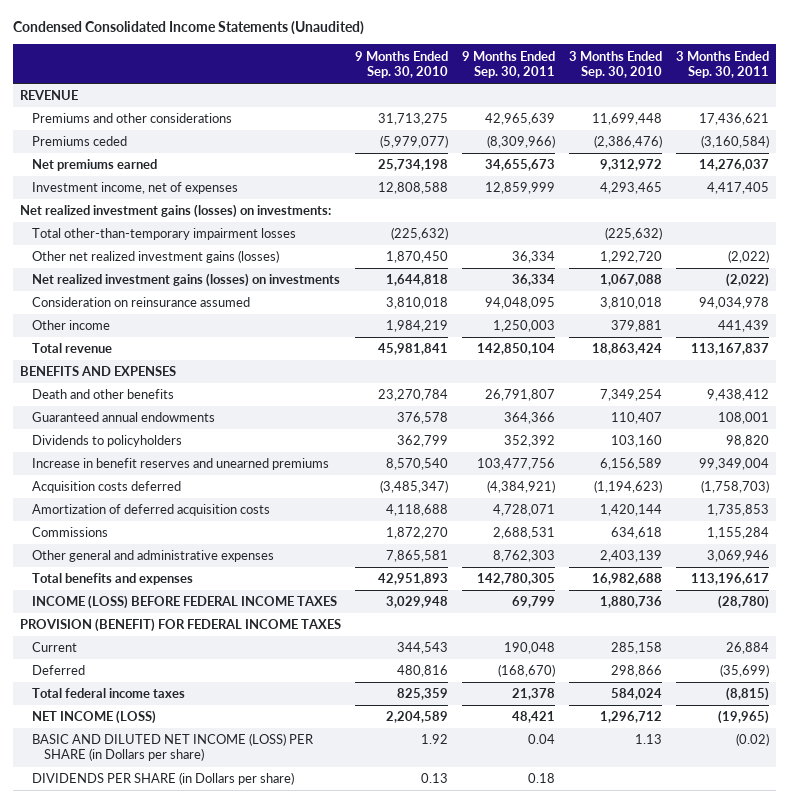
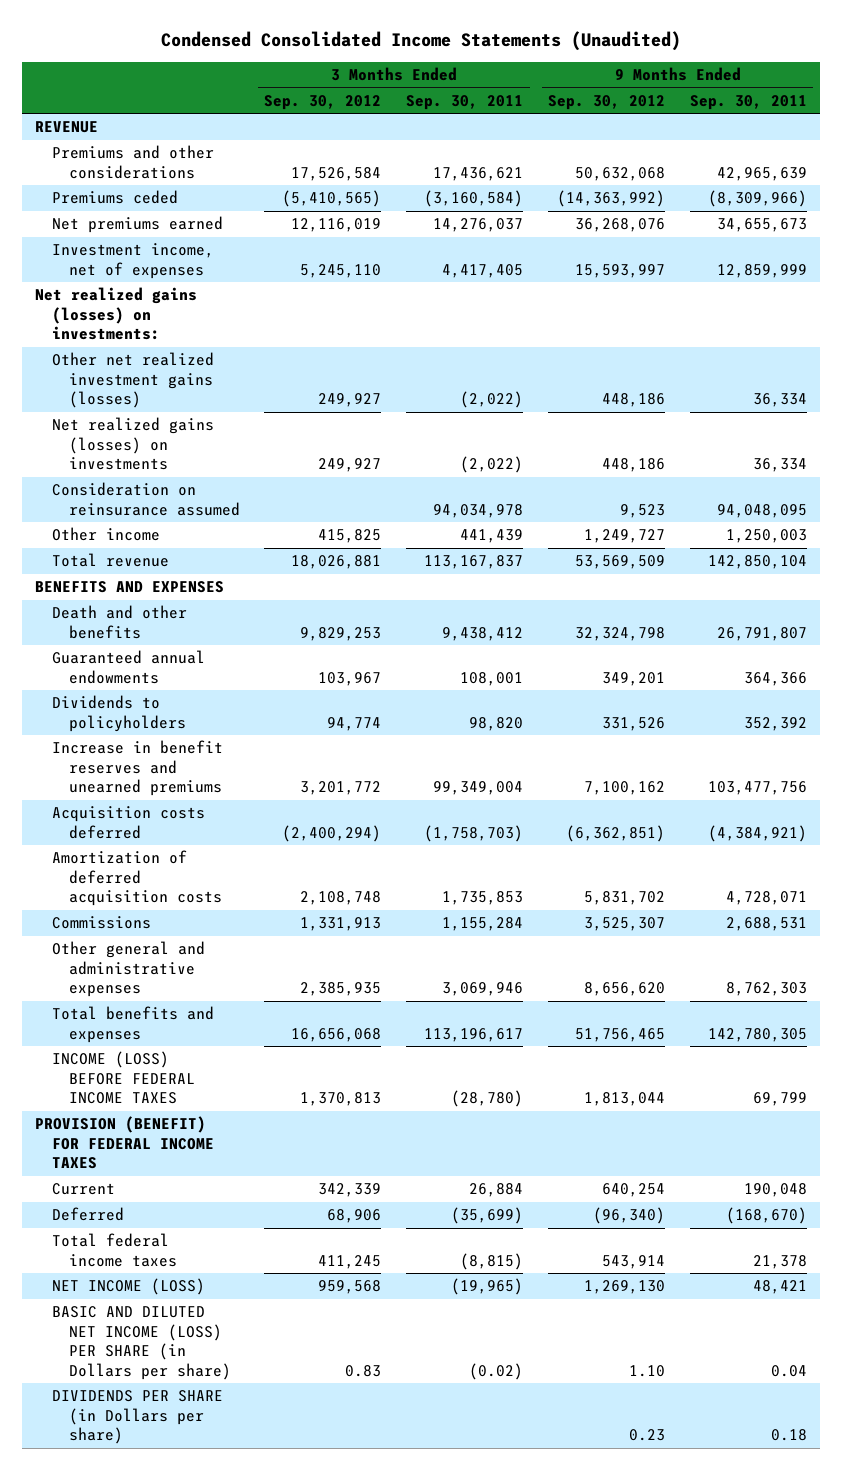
[354,50,448,78] 9 Months Ended Sep. 30, 2010 -> none
[568,50,662,78] 3 Months Ended Sep. 30, 2010 -> none
none -> [264,94,382,110] Sep. 30, 2012
none -> [548,94,666,110] Sep. 30, 2012
[32,228,297,241] Total other-than-temporary impairment losses -> none
[19,204,331,219] Net realized investment gains (losses) on investments: -> [34,287,197,341] Net realized gains (losses) on investments:
[32,273,341,288] Net realized investment gains (losses) on investments -> [51,417,214,471] Net realized gains (losses) on investments

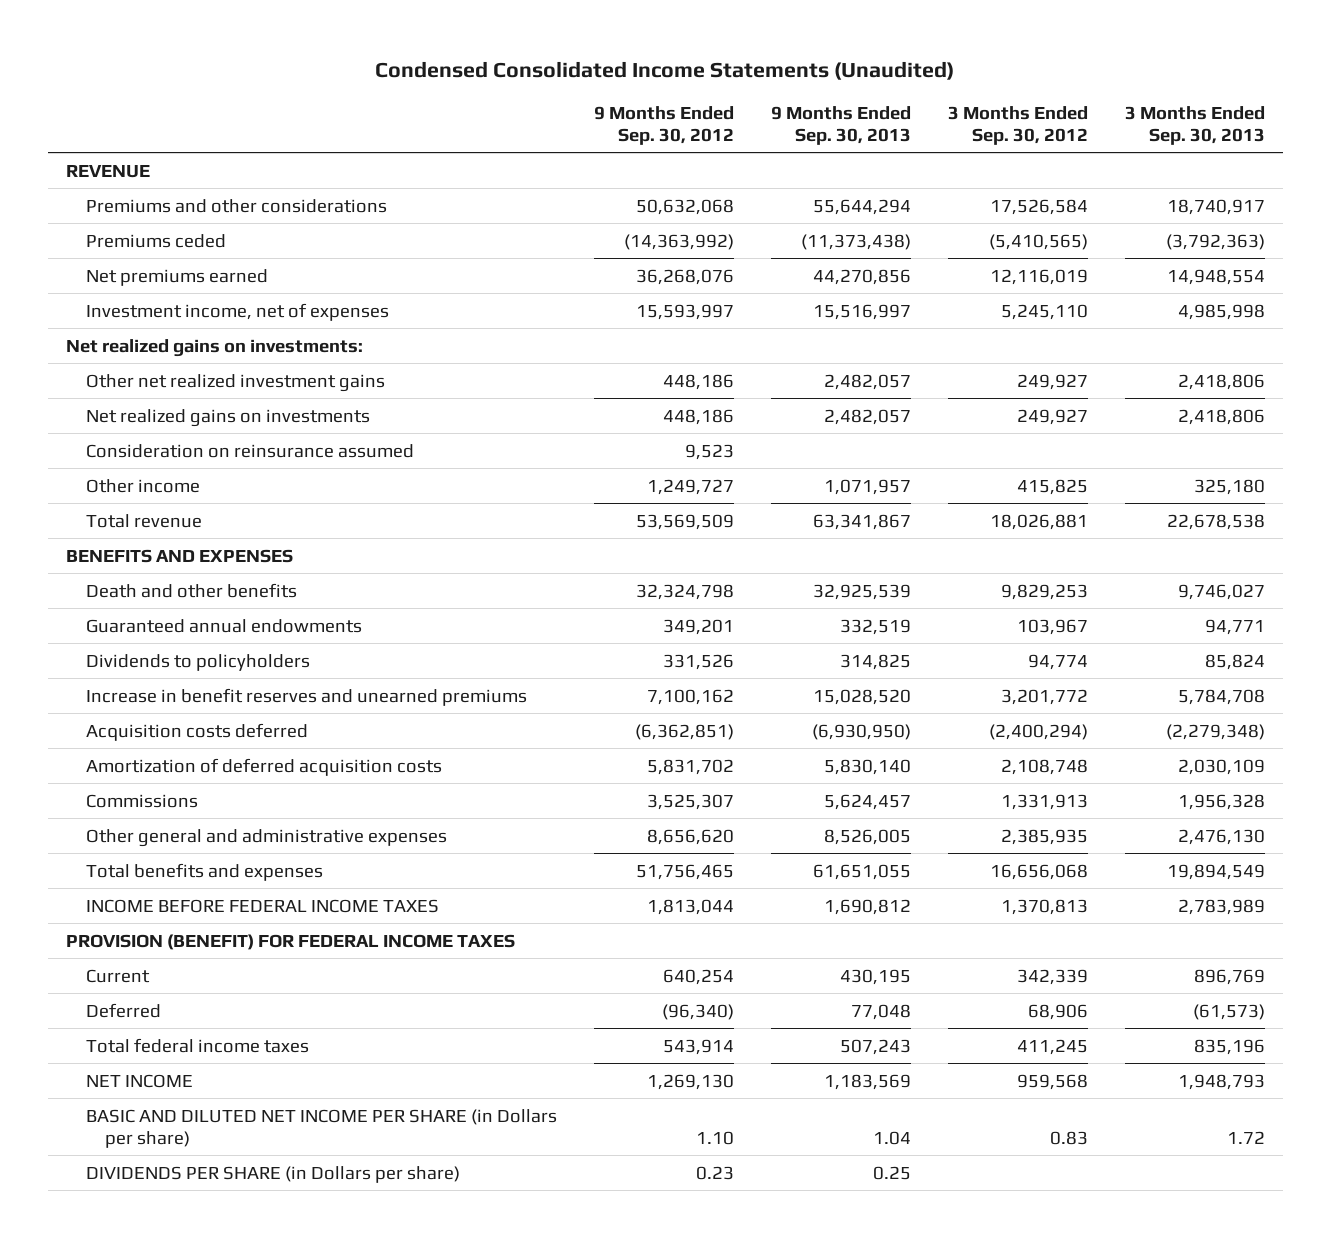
[406,94,524,110] Sep. 30, 2011 -> none
[690,94,808,110] Sep. 30, 2011 -> none
none -> [770,105,911,145] 9 Months Ended Sep. 30, 2013
none -> [1124,105,1265,145] 3 Months Ended Sep. 30, 2013
[34,287,197,341] Net realized gains (losses) on investments: -> [66,338,364,357] Net realized gains on investments:
[51,352,214,409] Other net realized investment gains (losses) -> [85,373,385,392] Other net realized investment gains
[51,417,214,471] Net realized gains (losses) on investments -> [85,408,370,427] Net realized gains on investments
[51,1051,195,1105] INCOME (LOSS) BEFORE FEDERAL INCOME TAXES -> [85,898,439,913] INCOME BEFORE FEDERAL INCOME TAXES
[51,1278,205,1296] NET INCOME (LOSS) -> [85,1073,193,1088] NET INCOME
[51,1306,231,1381] BASIC AND DILUTED NET INCOME (LOSS) PER SHARE (in Dollars per share) -> [85,1108,557,1148] BASIC AND DILUTED NET INCOME PER SHARE (in Dollars per share)

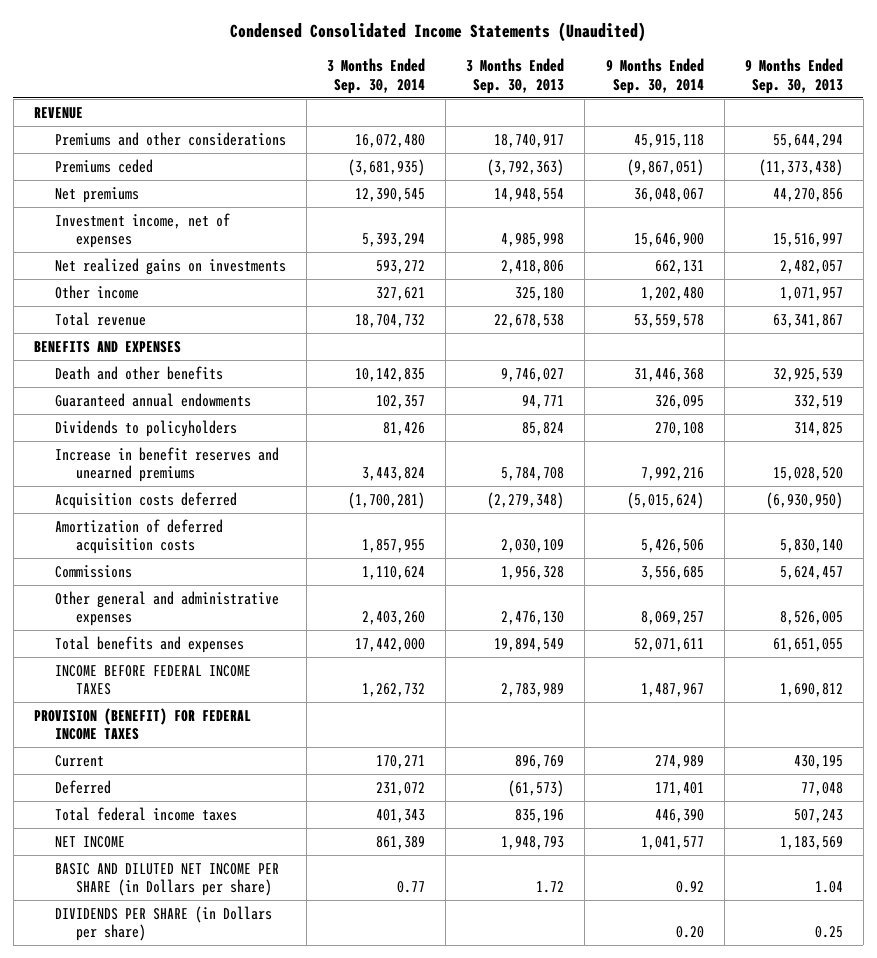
[593,105,734,145] 9 Months Ended Sep. 30, 2012 -> none
[947,105,1088,145] 3 Months Ended Sep. 30, 2012 -> none
none -> [327,57,426,94] 3 Months Ended Sep. 30, 2014
none -> [605,57,704,94] 9 Months Ended Sep. 30, 2014
[85,268,268,286] Net premiums earned -> [54,186,139,203] Net premiums
[66,338,364,357] Net realized gains on investments: -> none
[85,373,385,392] Other net realized investment gains -> none
[85,443,414,458] Consideration on reinsurance assumed -> none

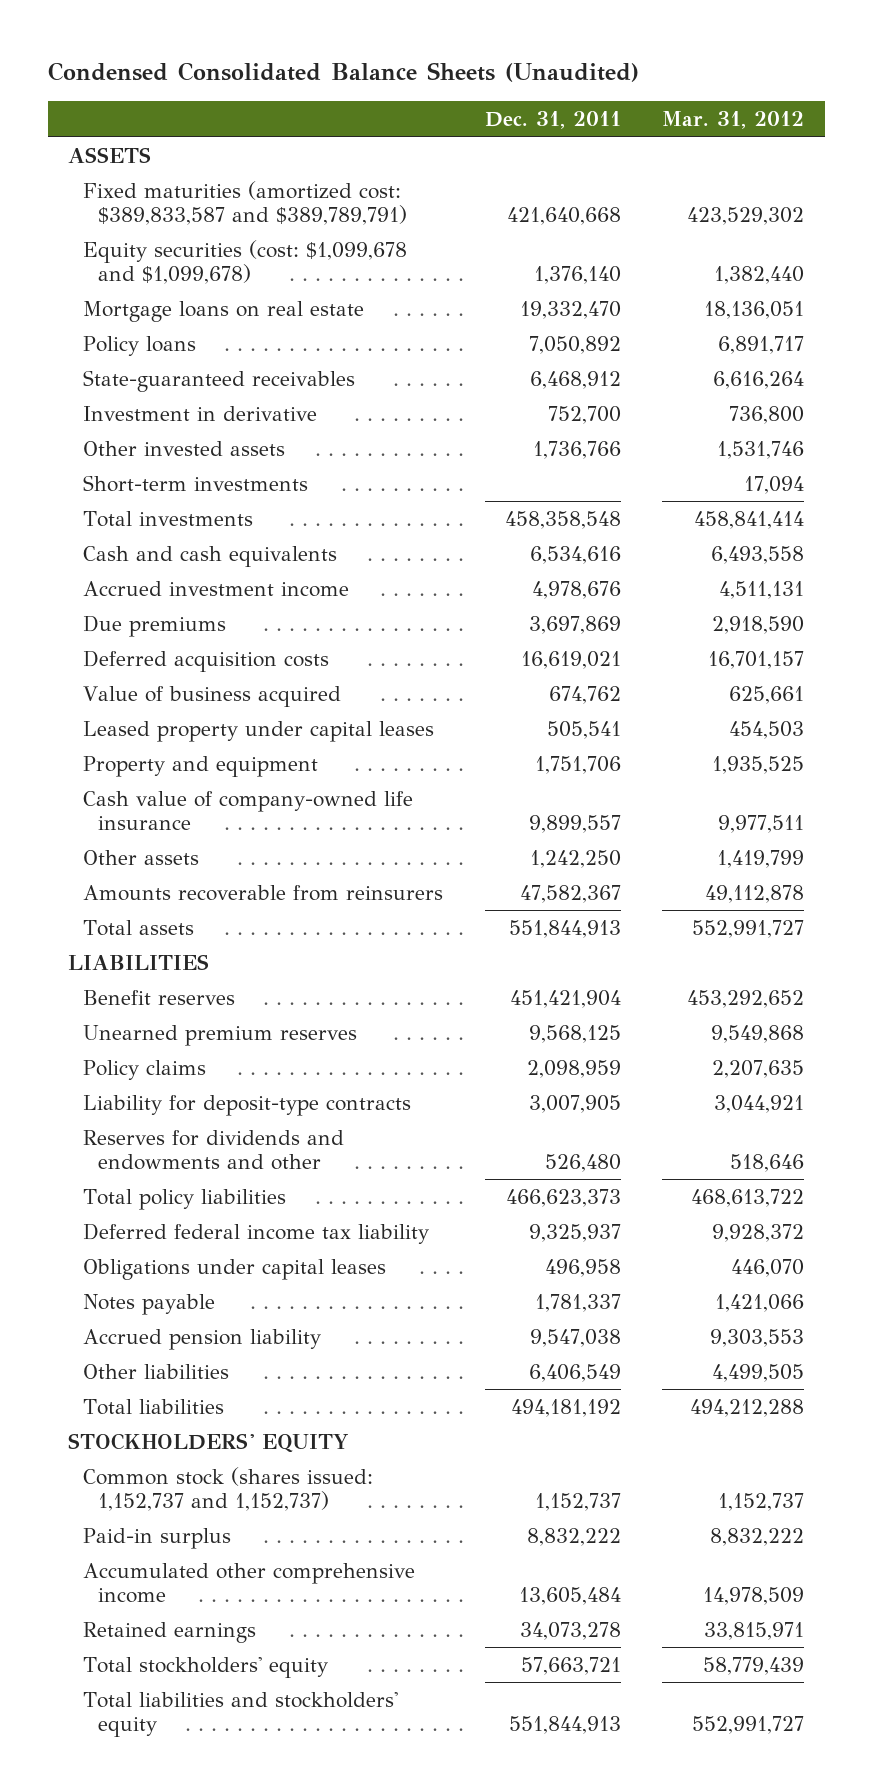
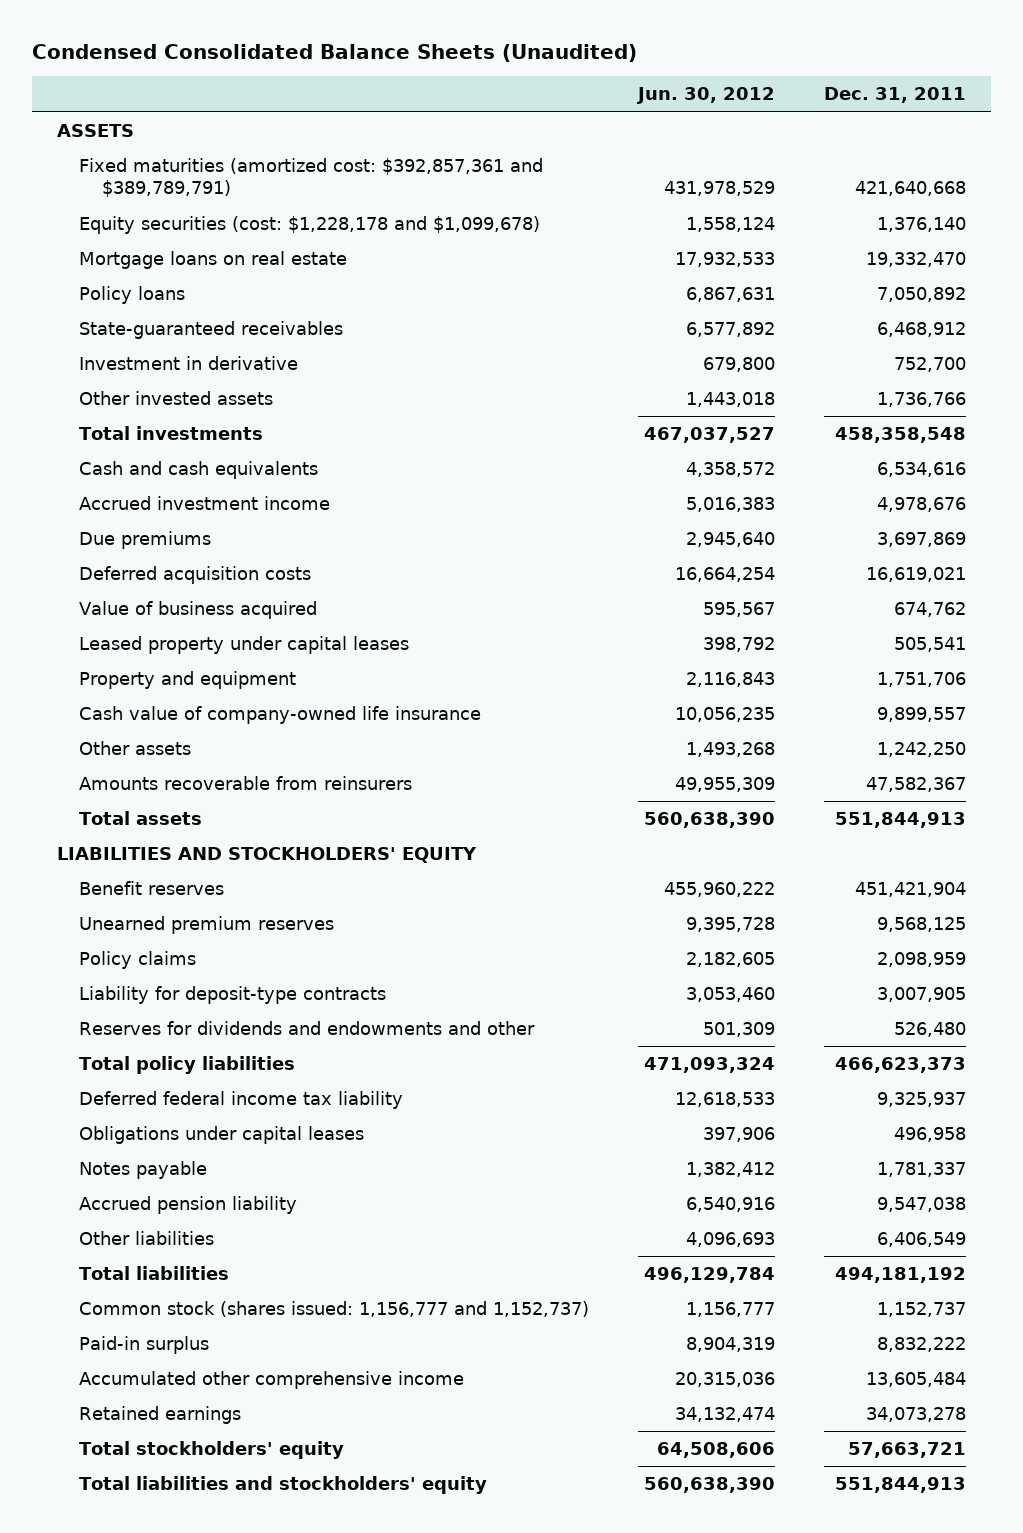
[662,111,805,130] Mar. 31, 2012 -> none
none -> [636,87,776,105] Jun. 30, 2012
[83,180,408,226] Fixed maturities (amortized cost: $389,833,587 and $389,789,791) -> [79,158,544,198] Fixed maturities (amortized cost: $392,857,361 and $389,789,791)
[83,239,408,285] Equity securities (cost: $1,099,678 and $1,099,678) -> [79,216,541,235] Equity securities (cost: $1,228,178 and $1,099,678)
[83,474,309,492] Short-term investments -> none
[68,953,210,970] LIABILITIES -> none
none -> [56,847,477,864] LIABILITIES AND STOCKHOLDERS' EQUITY
[68,1432,349,1453] STOCKHOLDERS' EQUITY -> none
[83,1466,374,1512] Common stock (shares issued: 1,152,737 and 1,152,737) -> [79,1301,590,1318] Common stock (shares issued: 1,156,777 and 1,152,737)

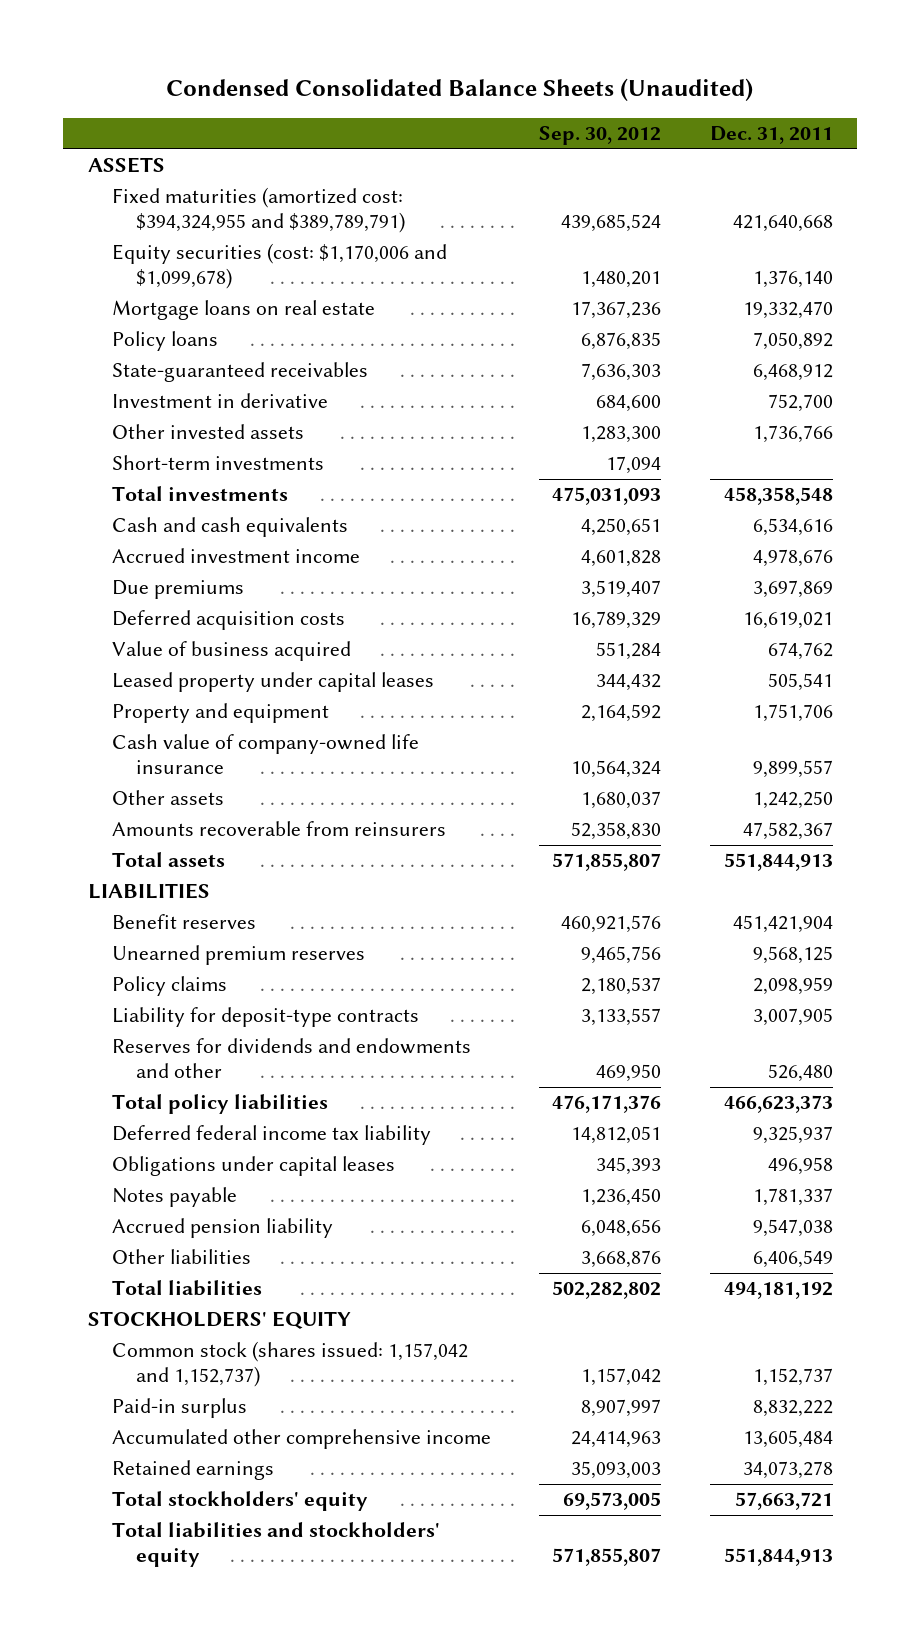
[636,87,776,105] Jun. 30, 2012 -> none
none -> [539,126,662,146] Sep. 30, 2012
[79,158,544,198] Fixed maturities (amortized cost: $392,857,361 and $389,789,791) -> [111,187,405,234] Fixed maturities (amortized cost: $394,324,955 and $389,789,791)
[79,216,541,235] Equity securities (cost: $1,228,178 and $1,099,678) -> [111,243,447,290] Equity securities (cost: $1,170,006 and $1,099,678)
none -> [111,455,324,471] Short-term investments
[56,847,477,864] LIABILITIES AND STOCKHOLDERS' EQUITY -> none
none -> [87,883,210,900] LIABILITIES
none -> [87,1311,351,1330] STOCKHOLDERS' EQUITY
[79,1301,590,1318] Common stock (shares issued: 1,156,777 and 1,152,737) -> [111,1341,468,1388] Common stock (shares issued: 1,157,042 and 1,152,737)

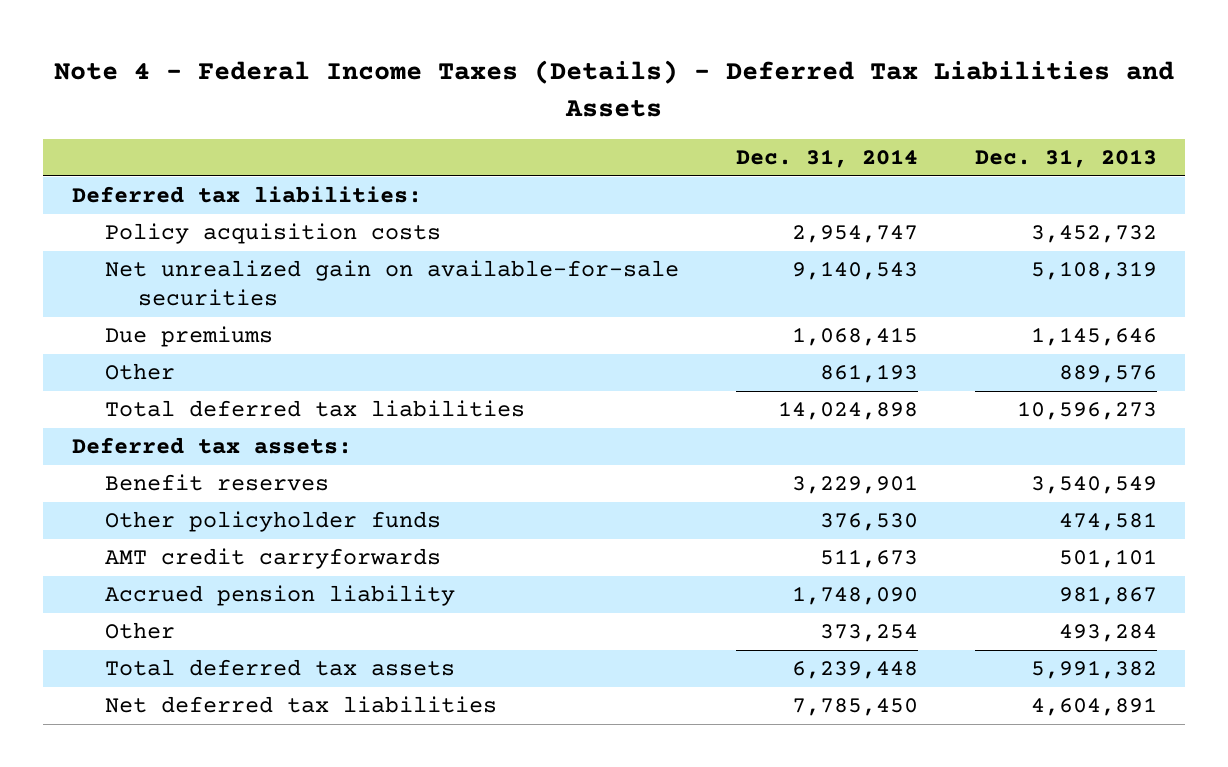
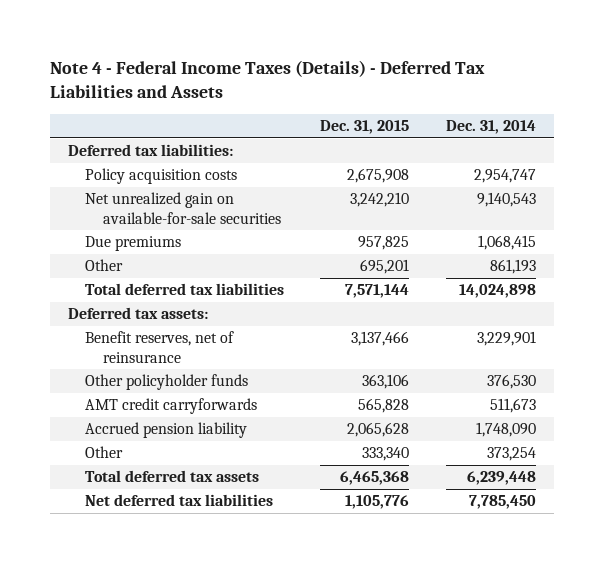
[974,149,1157,169] Dec. 31, 2013 -> none
none -> [320,120,410,135] Dec. 31, 2015
[104,474,329,492] Benefit reserves -> [85,331,235,363] Benefit reserves, net of reinsurance

